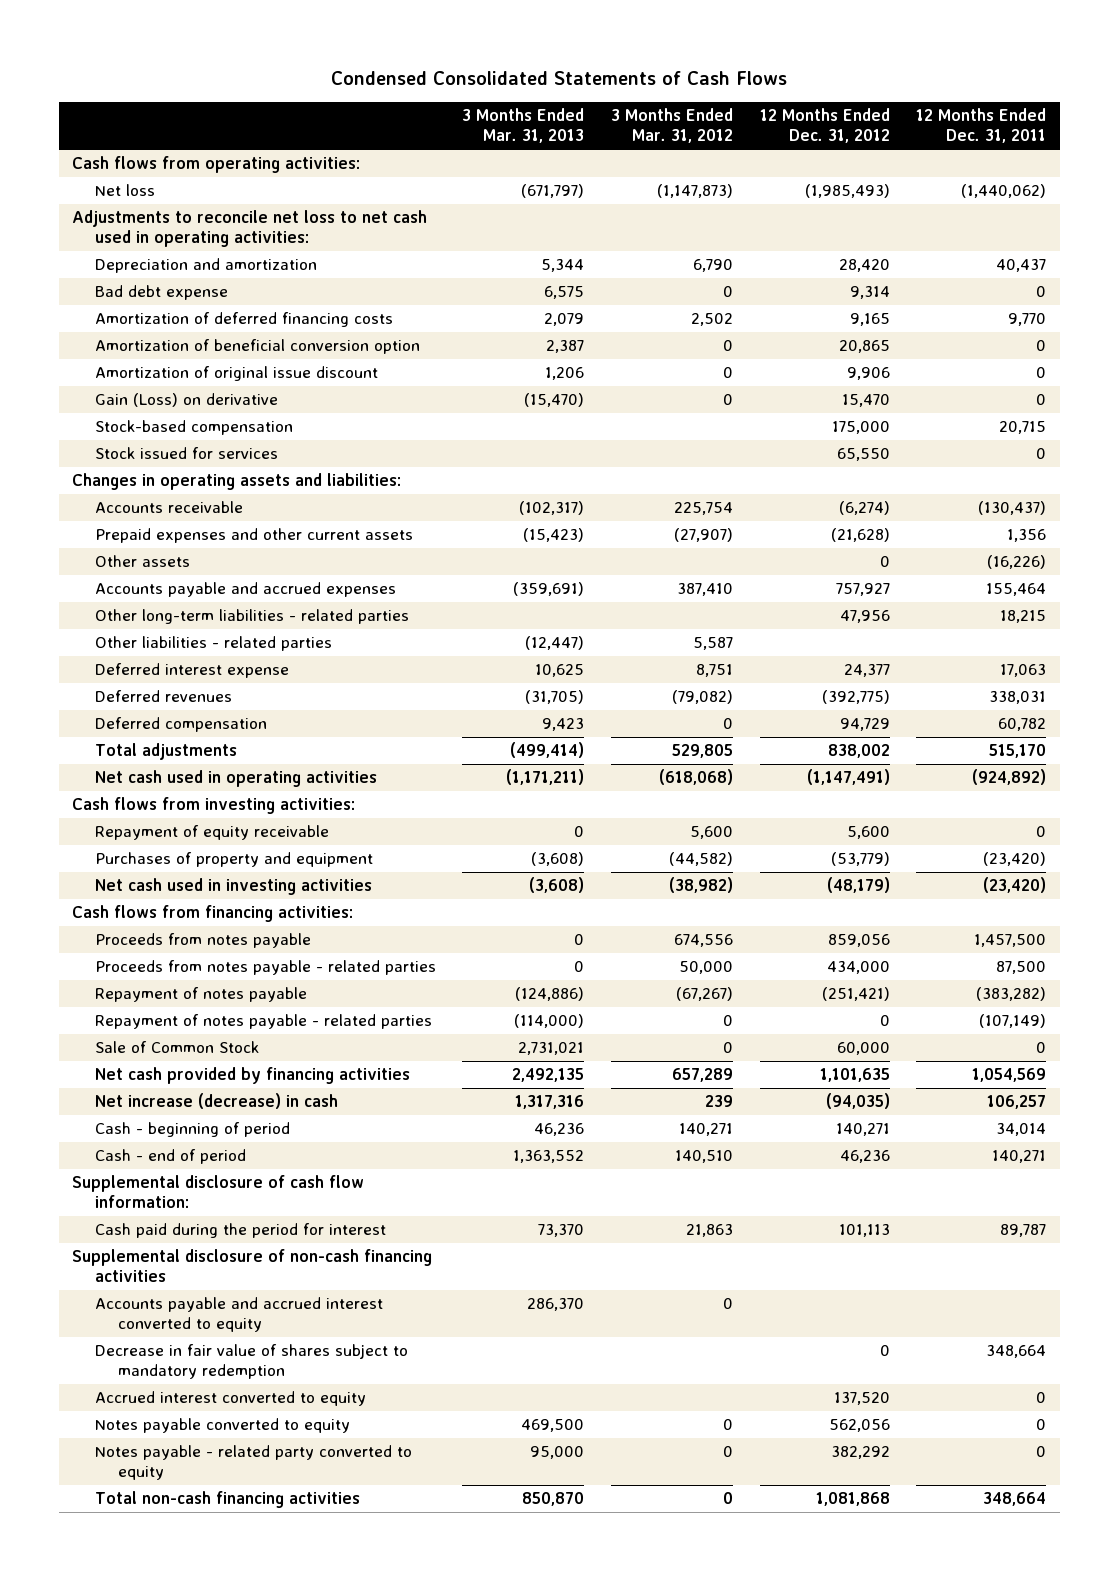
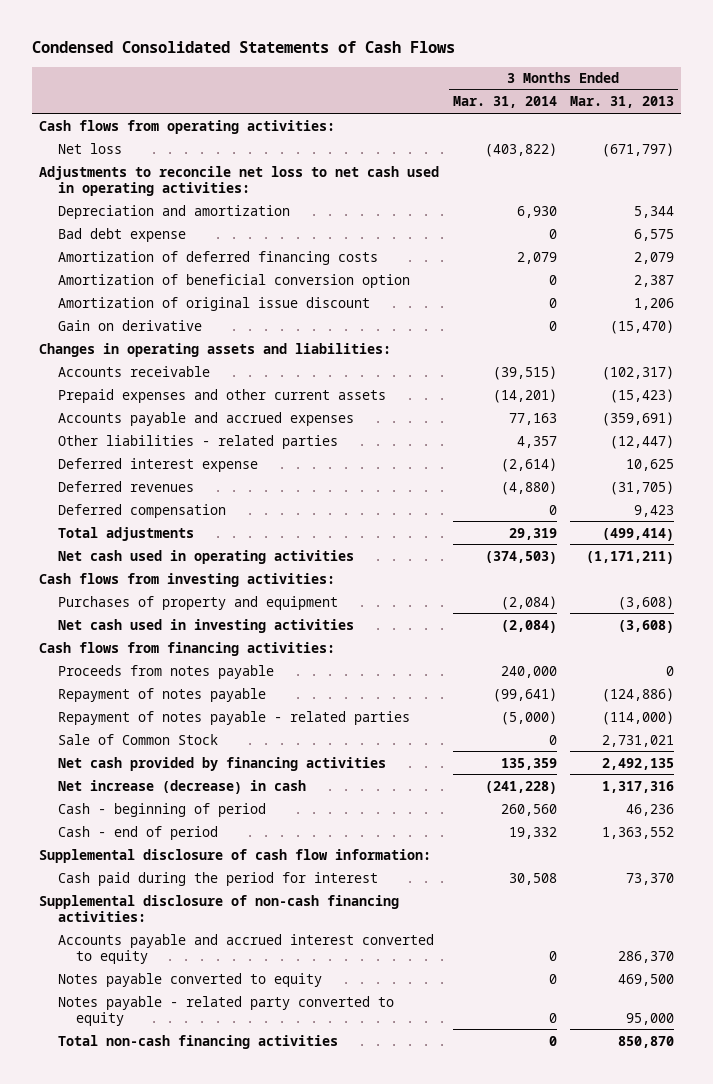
[611,108,734,144] 3 Months Ended Mar. 31, 2012 -> none
[759,108,890,144] 12 Months Ended Dec. 31, 2012 -> none
[916,108,1047,144] 12 Months Ended Dec. 31, 2011 -> none
none -> [452,96,557,109] Mar. 31, 2014
[94,420,293,436] Stock-based compensation -> none
[94,447,278,460] Stock issued for services -> none
[94,393,278,408] Gain (Loss) on derivative -> [57,319,202,331] Gain on derivative
[94,555,190,568] Other assets -> none
[94,609,409,625] Other long-term liabilities - related parties -> none
[94,825,329,841] Repayment of equity receivable -> none
[94,960,436,976] Proceeds from notes payable - related parties -> none
[72,1249,433,1283] Supplemental disclosure of non-cash financing activities -> [38,894,399,922] Supplemental disclosure of non-cash financing activities:
[94,1344,408,1380] Decrease in fair value of shares subject to mandatory redemption -> none
[94,1391,366,1407] Accrued interest converted to equity -> none

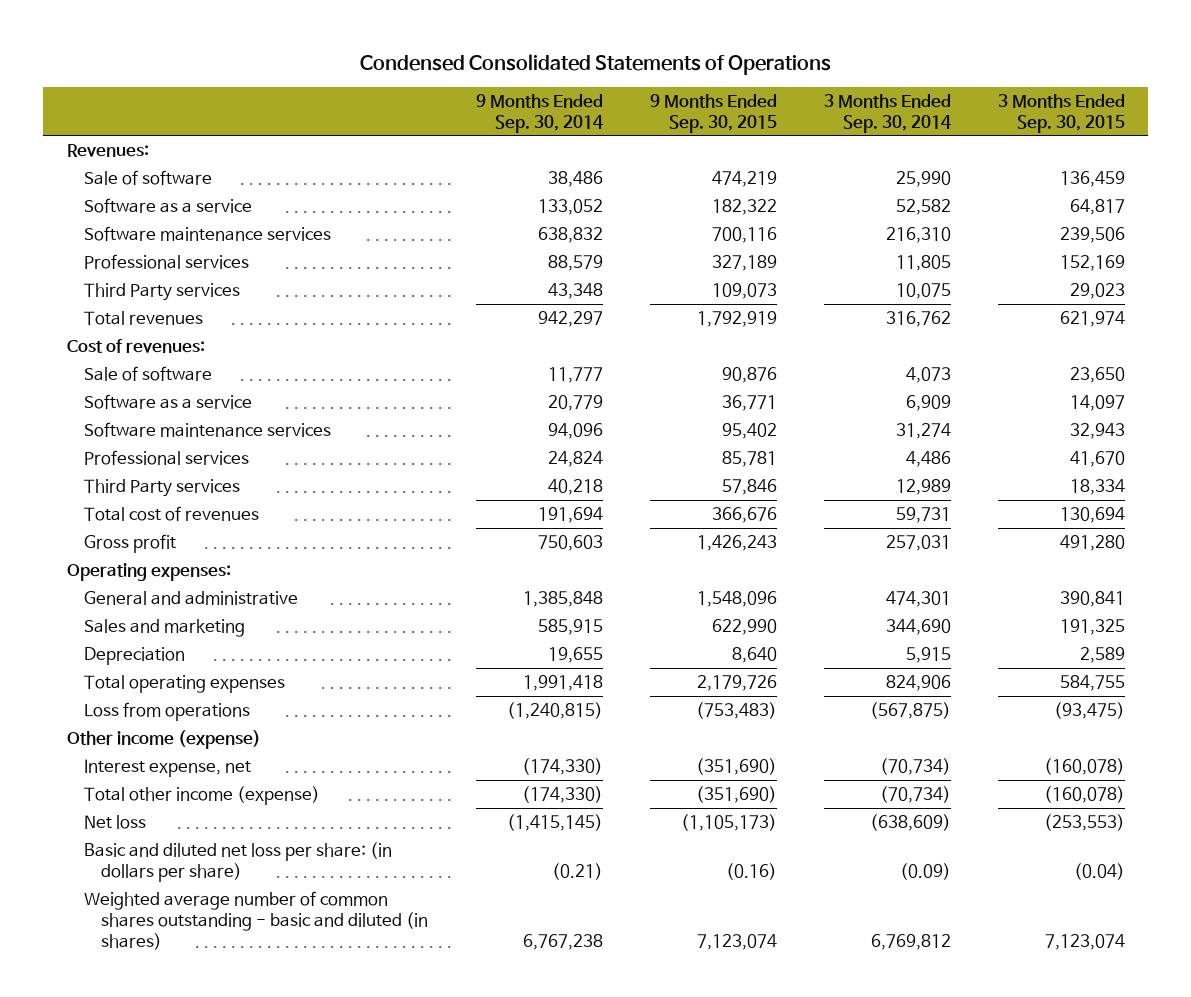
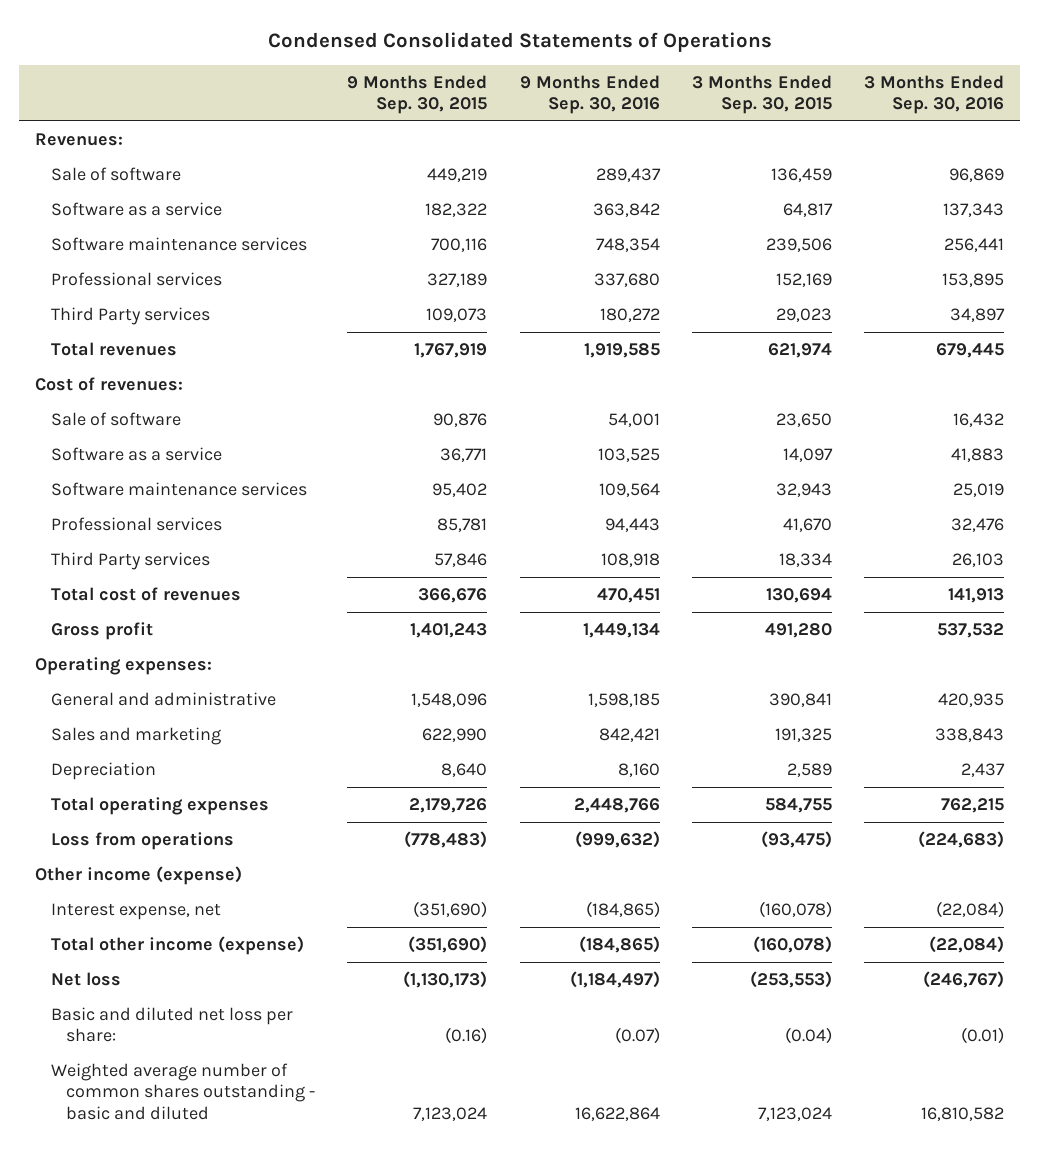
[475,93,603,133] 9 Months Ended Sep. 30, 2014 -> none
[823,93,951,133] 3 Months Ended Sep. 30, 2014 -> none
none -> [519,74,660,114] 9 Months Ended Sep. 30, 2016
none -> [864,74,1005,114] 3 Months Ended Sep. 30, 2016
[711,171,777,188] 474,219 -> [427,168,488,183] 449,219
[696,311,777,328] 1,792,919 -> [414,343,488,359] 1,767,919
[696,535,777,552] 1,426,243 -> [410,623,488,639] 1,401,243
[695,702,777,720] (753,483) -> [404,831,488,849] (778,483)
[680,814,777,832] (1,105,173) -> [403,971,488,989] (1,130,173)
[84,842,393,882] Basic and diluted net loss per share: (in dollars per share) -> [50,1007,293,1043] Basic and diluted net loss per share:
[84,891,429,950] Weighted average number of common shares outstanding - basic and diluted (in shares) -> [50,1063,315,1120] Weighted average number of common shares outstanding - basic and diluted
[696,933,777,950] 7,123,074 -> [413,1106,488,1121] 7,123,024
[1044,933,1125,950] 7,123,074 -> [757,1106,832,1121] 7,123,024

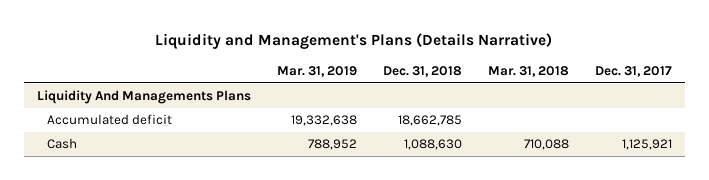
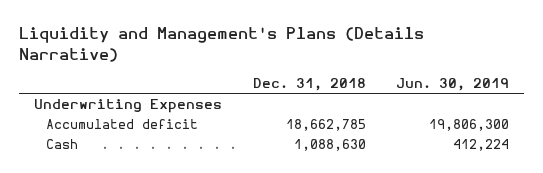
[276,65,357,77] Mar. 31, 2019 -> none
[488,65,570,77] Mar. 31, 2018 -> none
[595,65,673,77] Dec. 31, 2017 -> none
none -> [395,78,509,92] Jun. 30, 2019
[36,90,251,105] Liquidity And Managements Plans -> [34,98,223,113] Underwriting Expenses

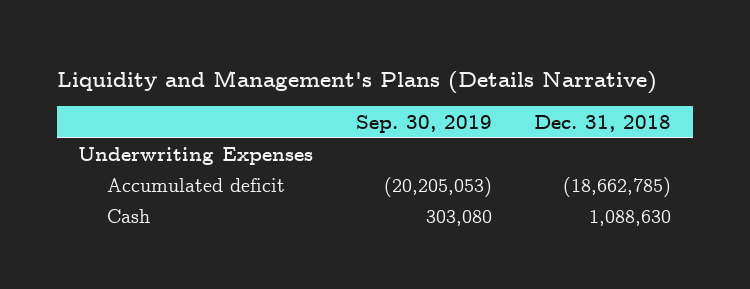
[395,78,509,92] Jun. 30, 2019 -> none
none -> [355,114,492,133] Sep. 30, 2019
[285,118,366,131] 18,662,785 -> [563,177,672,198] (18,662,785)

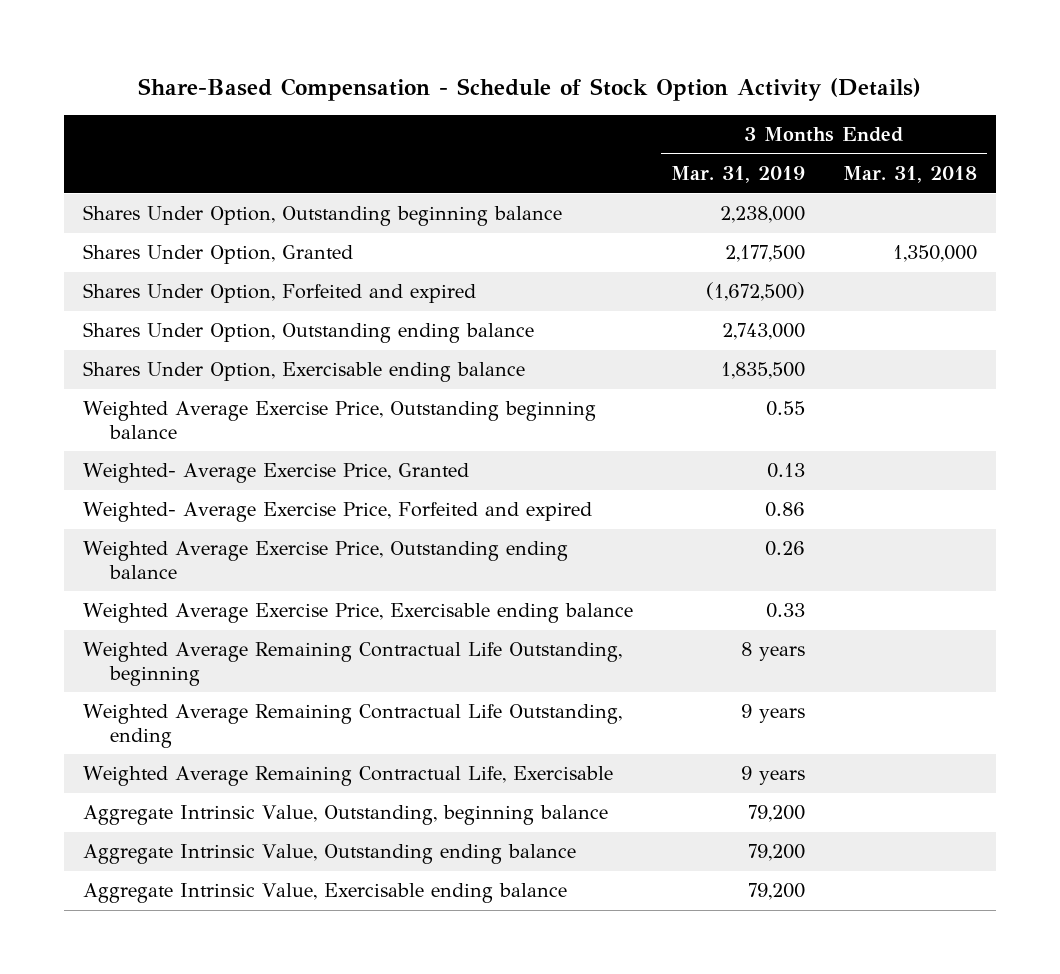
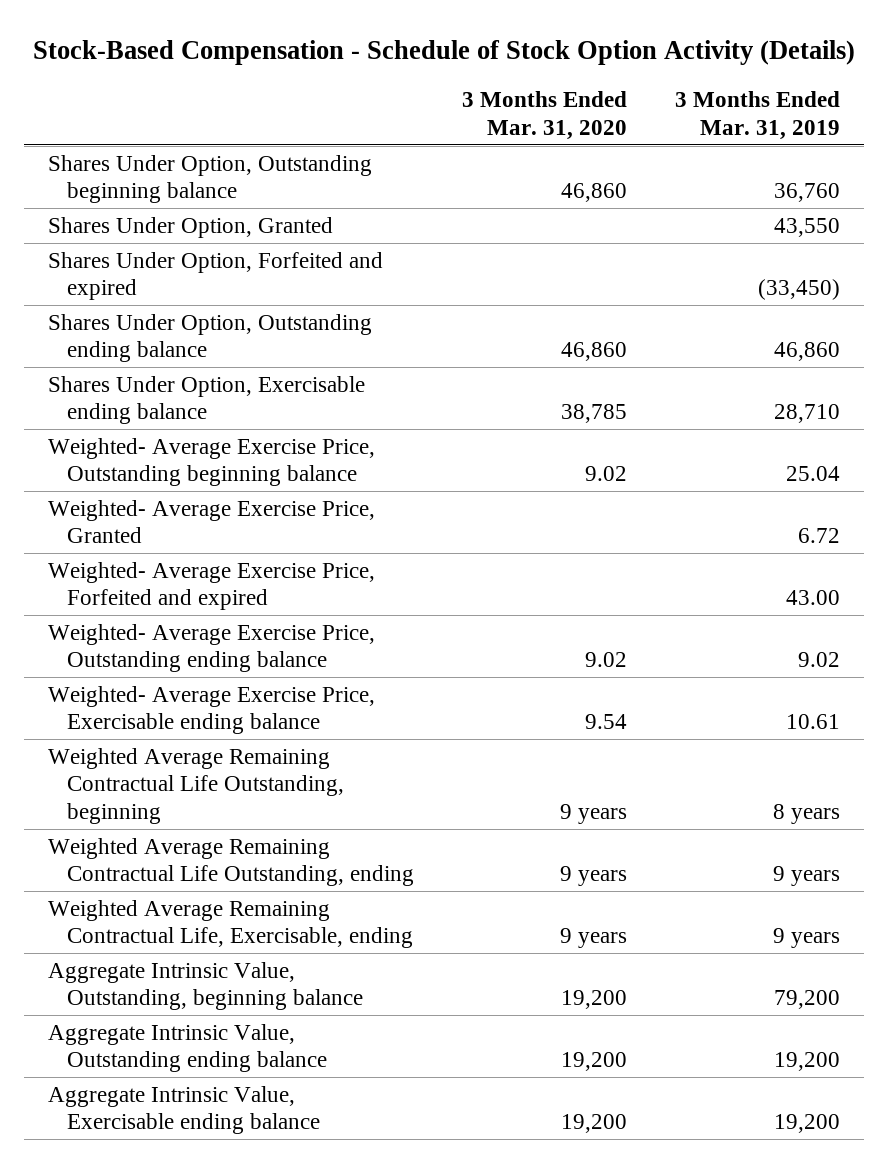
[137,77,921,101] Share-Based Compensation - Schedule of Stock Option Activity (Details) -> [32,40,855,66] Stock-Based Compensation - Schedule of Stock Option Activity (Details)
[843,166,978,184] Mar. 31, 2018 -> none
none -> [461,91,627,140] 3 Months Ended Mar. 31, 2020
[719,206,805,224] 2,238,000 -> [773,183,840,203] 36,760
[724,245,805,263] 2,177,500 -> [773,217,840,237] 43,550
[705,282,805,302] (1,672,500) -> [757,279,840,301] (33,450)
[721,323,805,341] 2,743,000 -> [773,342,840,362] 46,860
[720,362,805,380] 1,835,500 -> [773,404,840,424] 28,710
[82,401,596,439] Weighted Average Exercise Price, Outstanding beginning balance -> [47,437,375,487] Weighted- Average Exercise Price, Outstanding beginning balance
[765,401,805,417] 0.55 -> [785,466,840,482] 25.04
[766,463,805,479] 0.13 -> [797,528,840,544] 6.72
[764,502,805,518] 0.86 -> [785,590,840,606] 43.00
[82,541,568,579] Weighted Average Exercise Price, Outstanding ending balance -> [47,623,375,673] Weighted- Average Exercise Price, Outstanding ending balance
[764,541,805,557] 0.26 -> [797,652,840,668] 9.02
[82,603,633,624] Weighted Average Exercise Price, Exercisable ending balance -> [47,685,375,735] Weighted- Average Exercise Price, Exercisable ending balance
[765,603,805,619] 0.33 -> [785,714,840,730] 10.61
[82,766,613,787] Weighted Average Remaining Contractual Life, Exercisable -> [47,899,413,949] Weighted Average Remaining Contractual Life, Exercisable, ending
[747,844,805,862] 79,200 -> [773,1052,840,1072] 19,200
[747,883,805,901] 79,200 -> [773,1114,840,1134] 19,200

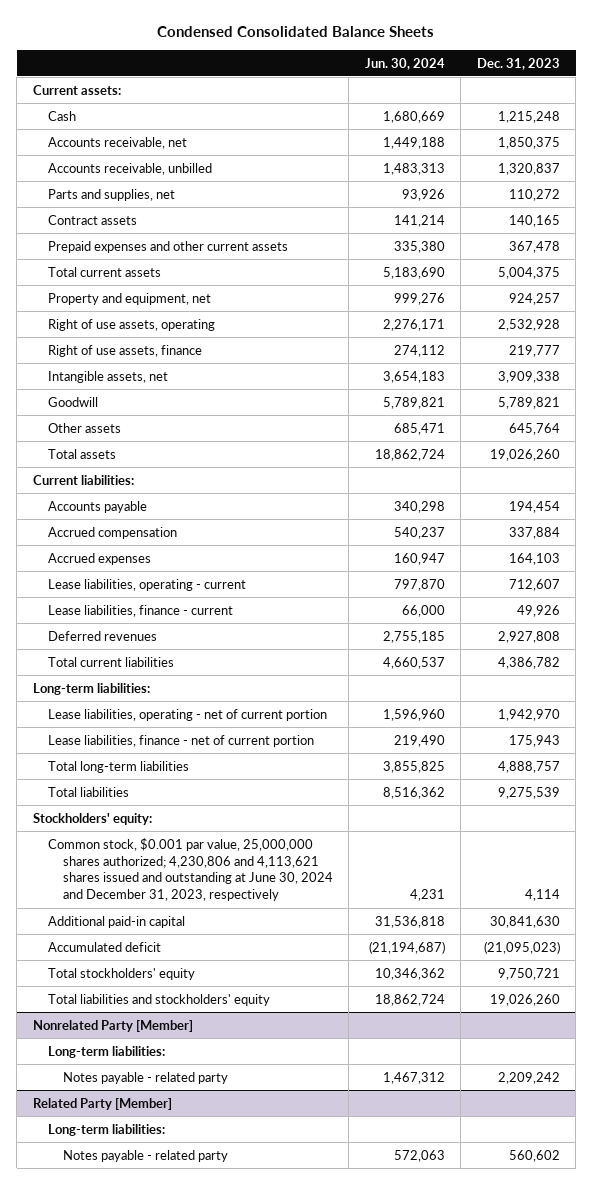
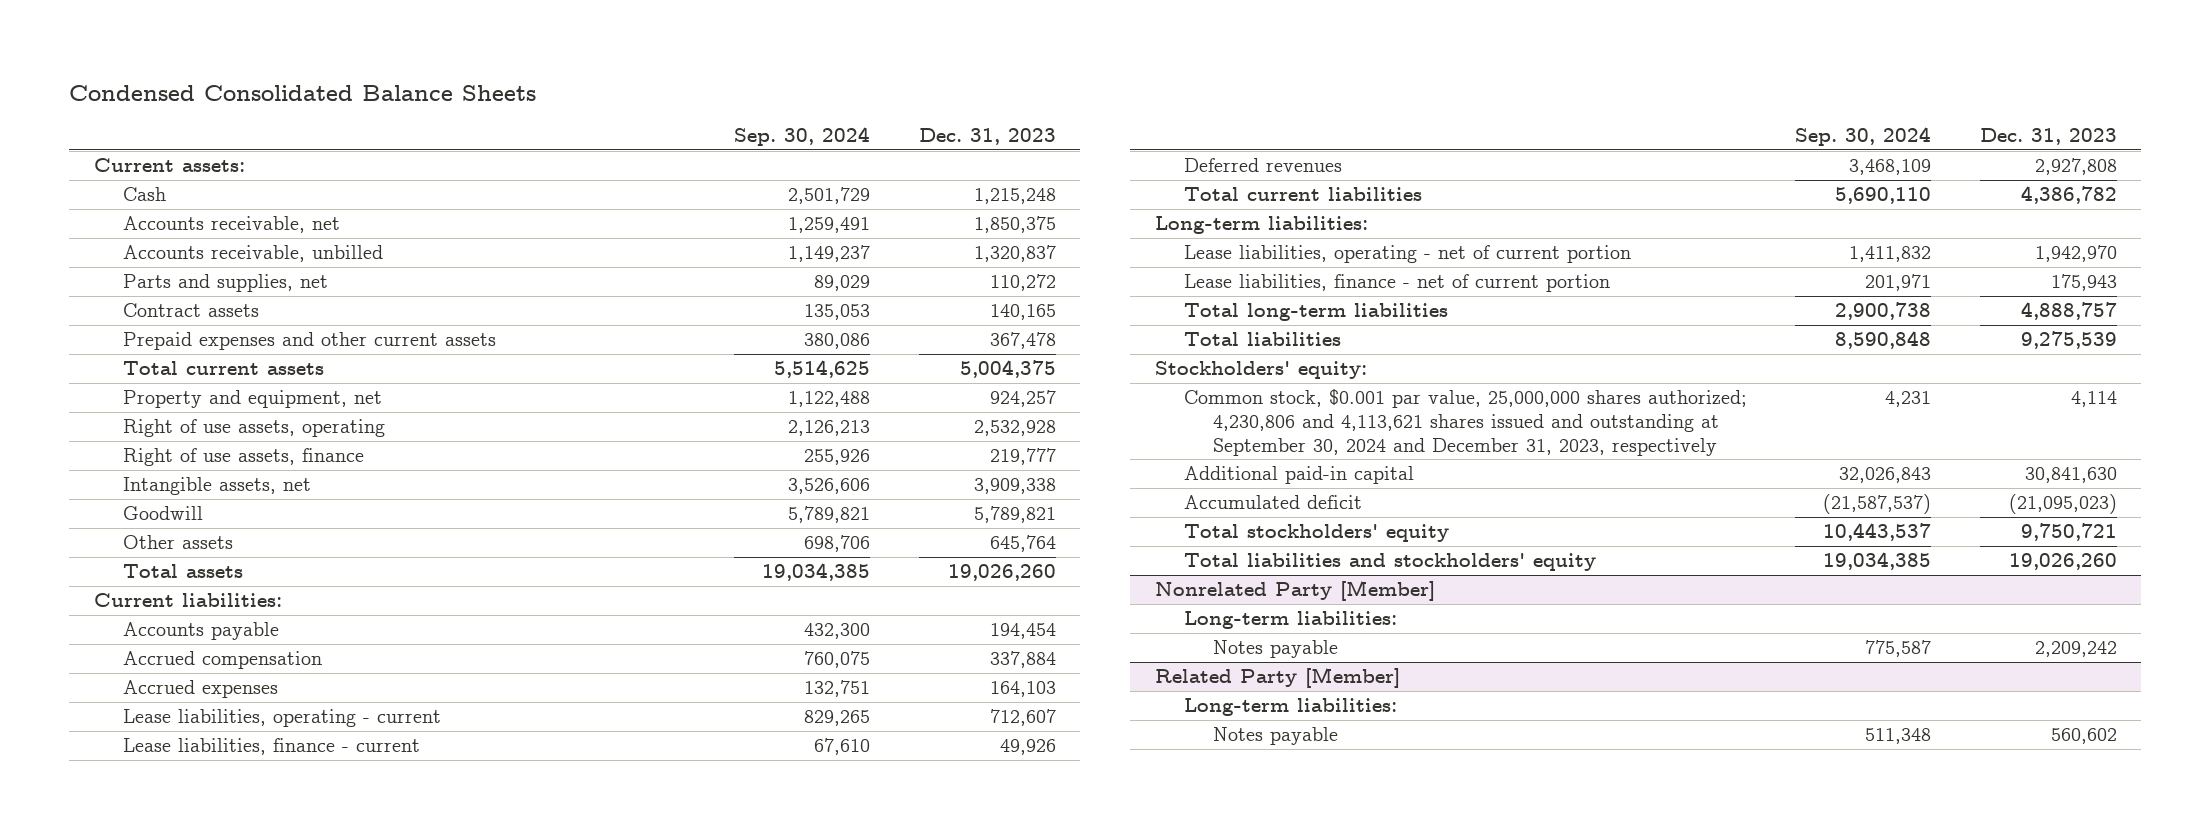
[364,57,445,70] Jun. 30, 2024 -> none
none -> [734,127,871,147] Sep. 30, 2024
[47,837,333,902] Common stock, $0.001 par value, 25,000,000 shares authorized; 4,230,806 and 4,113,621 shares issued and outstanding at June 30, 2024 and December 31, 2023, respectively -> [1184,389,1748,456] Common stock, $0.001 par value, 25,000,000 shares authorized; 4,230,806 and 4,113,621 shares issued and outstanding at September 30, 2024 and December 31, 2023, respectively
[62,1071,228,1084] Notes payable - related party -> [1213,640,1339,659] Notes payable
[62,1149,228,1162] Notes payable - related party -> [1213,727,1339,746] Notes payable

